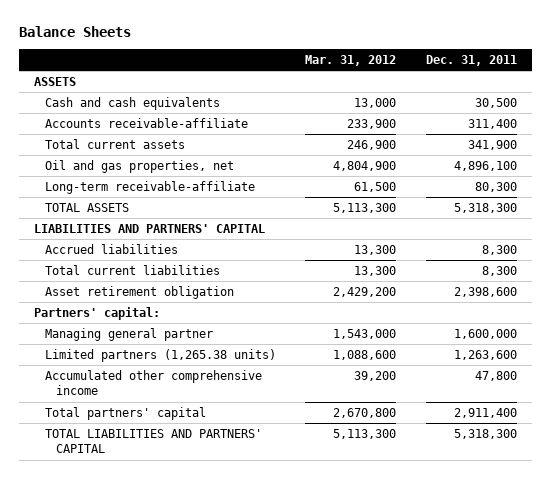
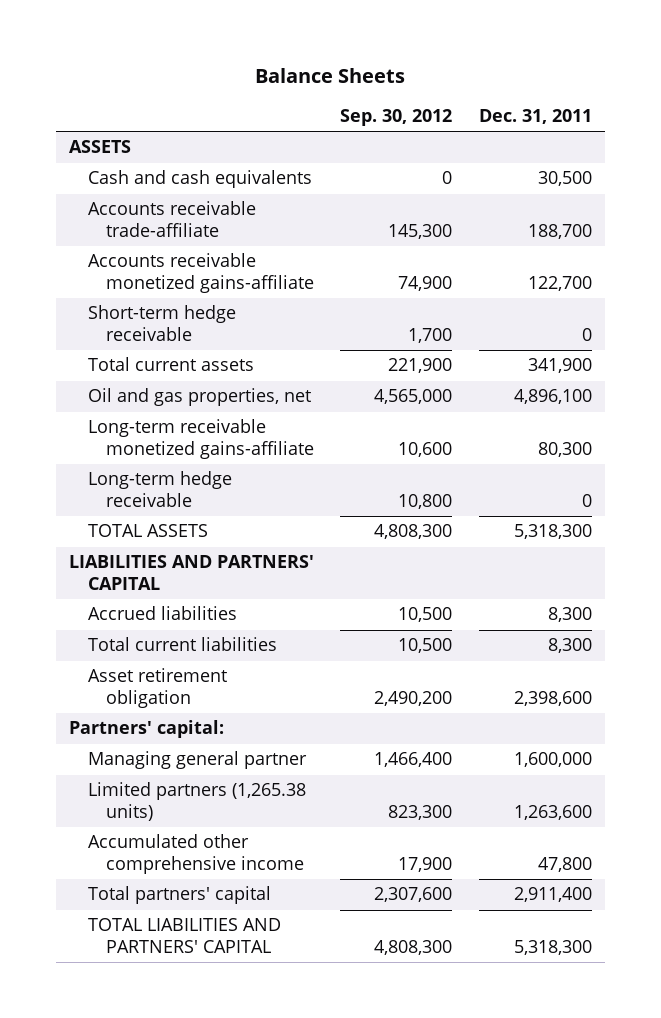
[305,55,397,67] Mar. 31, 2012 -> none
none -> [340,108,453,126] Sep. 30, 2012
[44,117,248,128] Accounts receivable-affiliate -> [87,201,256,238] Accounts receivable trade-affiliate
[468,118,518,129] 311,400 -> [527,224,592,240] 188,700
none -> [87,253,315,294] Accounts receivable monetized gains-affiliate
none -> [87,305,236,342] Short-term hedge receivable
[44,180,255,194] Long-term receivable-affiliate -> [87,419,315,460] Long-term receivable monetized gains-affiliate
none -> [87,471,232,508] Long-term hedge receivable

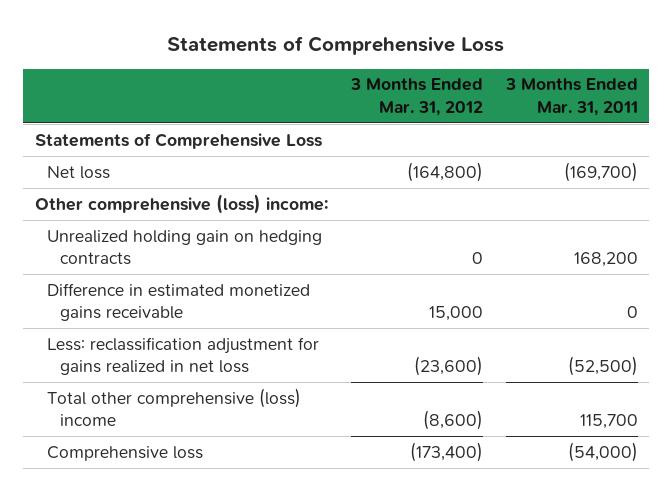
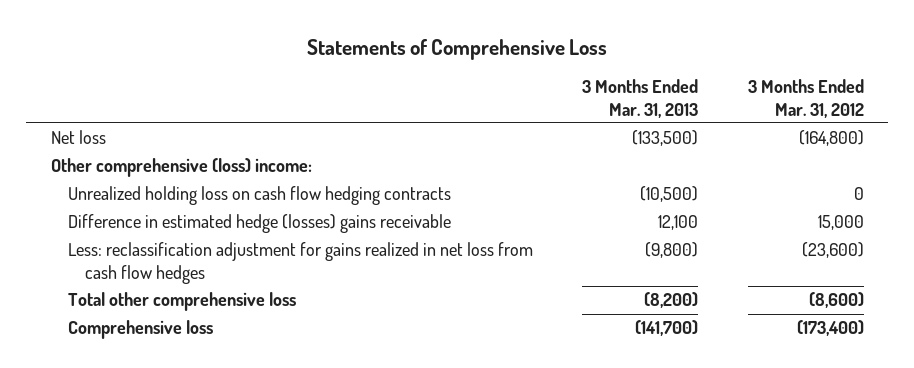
[504,78,638,116] 3 Months Ended Mar. 31, 2011 -> none
none -> [582,79,699,118] 3 Months Ended Mar. 31, 2013
[34,132,322,149] Statements of Comprehensive Loss -> none
[47,229,323,266] Unrealized holding gain on hedging contracts -> [68,186,452,206] Unrealized holding loss on cash flow hedging contracts
[47,282,311,322] Difference in estimated monetized gains receivable -> [68,214,452,234] Difference in estimated hedge (losses) gains receivable
[47,336,320,376] Less: reclassification adjustment for gains realized in net loss -> [68,242,534,284] Less: reclassification adjustment for gains realized in net loss from cash flow hedges
[47,387,302,427] Total other comprehensive (loss) income -> [68,292,297,312] Total other comprehensive loss

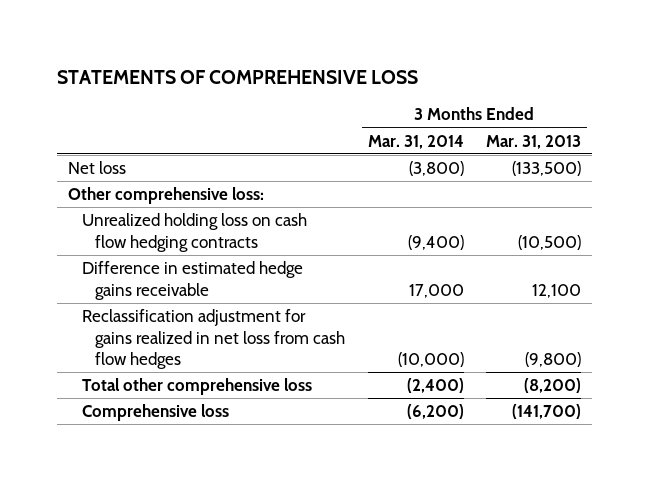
[307,38,608,60] Statements of Comprehensive Loss -> [57,69,419,84] STATEMENTS OF COMPREHENSIVE LOSS
[747,79,864,118] 3 Months Ended Mar. 31, 2012 -> none
none -> [367,134,464,149] Mar. 31, 2014
[50,158,312,178] Other comprehensive (loss) income: -> [68,187,265,205] Other comprehensive loss:
[68,214,452,234] Difference in estimated hedge (losses) gains receivable -> [81,261,303,300] Difference in estimated hedge gains receivable
[68,242,534,284] Less: reclassification adjustment for gains realized in net loss from cash flow hedges -> [81,309,346,369] Reclassification adjustment for gains realized in net loss from cash flow hedges

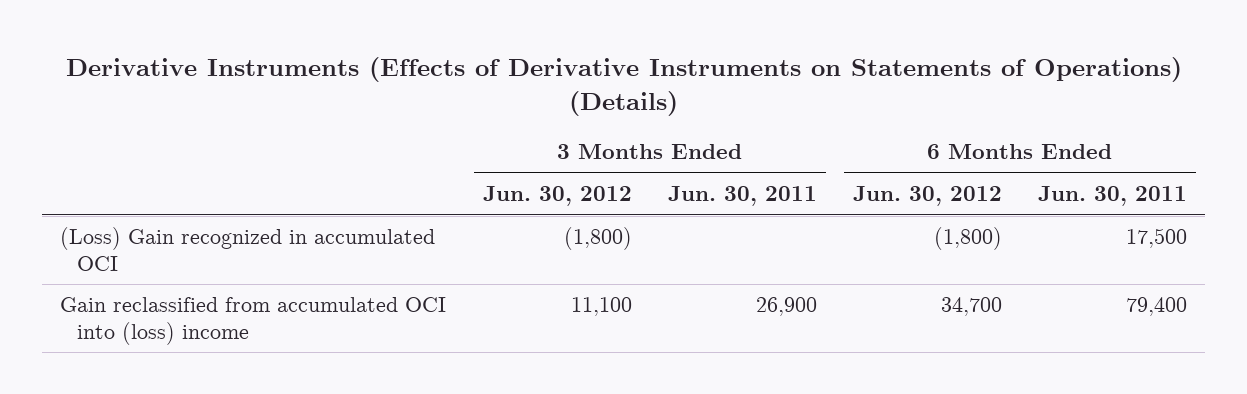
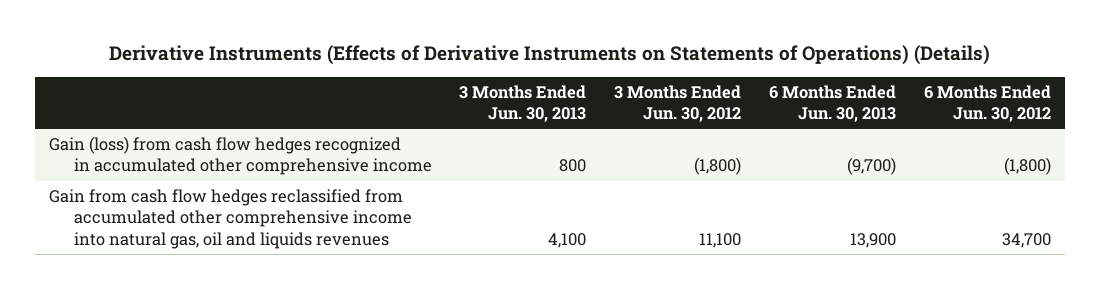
[667,186,817,207] Jun. 30, 2011 -> none
[1037,186,1187,207] Jun. 30, 2011 -> none
none -> [459,84,587,122] 3 Months Ended Jun. 30, 2013
none -> [769,84,897,122] 6 Months Ended Jun. 30, 2013
[60,227,436,271] (Loss) Gain recognized in accumulated OCI -> [48,136,432,176] Gain (loss) from cash flow hedges recognized in accumulated other comprehensive income
[60,297,447,345] Gain reclassified from accumulated OCI into (loss) income -> [48,189,412,249] Gain from cash flow hedges reclassified from accumulated other comprehensive income into natural gas, oil and liquids revenues

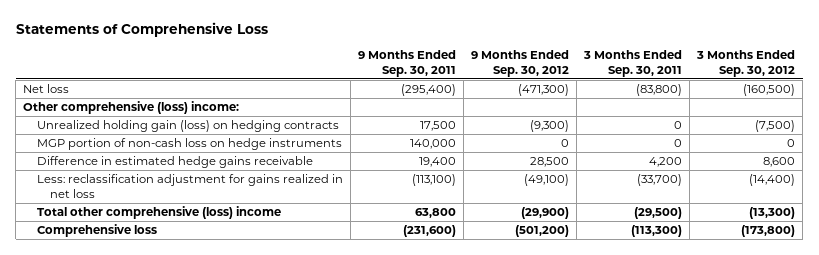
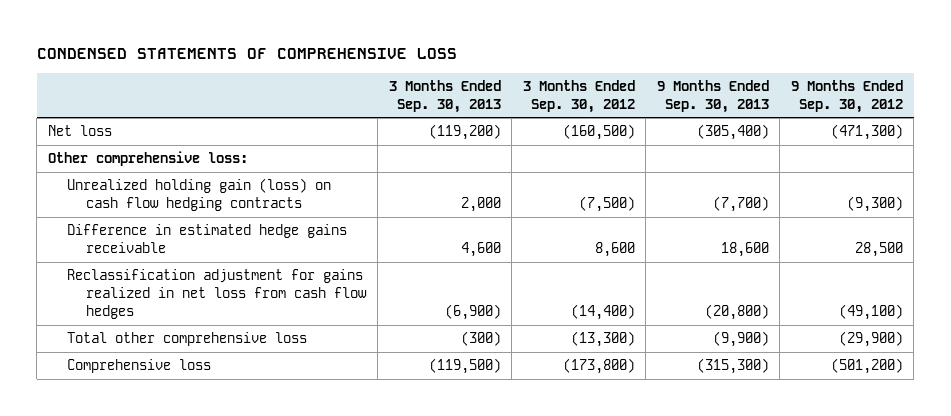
[15,21,268,37] Statements of Comprehensive Loss -> [36,47,457,59] CONDENSED STATEMENTS OF COMPREHENSIVE LOSS
[357,49,456,77] 9 Months Ended Sep. 30, 2011 -> none
[583,49,683,77] 3 Months Ended Sep. 30, 2011 -> none
none -> [388,79,501,113] 3 Months Ended Sep. 30, 2013
none -> [656,79,769,113] 9 Months Ended Sep. 30, 2013
[36,138,342,151] MGP portion of non-cash loss on hedge instruments -> none
[23,101,240,115] Other comprehensive (loss) income: -> [47,151,248,167] Other comprehensive loss:
[36,120,339,133] Unrealized holding gain (loss) on hedging contracts -> [67,178,332,212] Unrealized holding gain (loss) on cash flow hedging contracts
[36,174,343,198] Less: reclassification adjustment for gains realized in net loss -> [67,269,368,320] Reclassification adjustment for gains realized in net loss from cash flow hedges
[36,206,281,220] Total other comprehensive (loss) income -> [67,332,308,347] Total other comprehensive loss

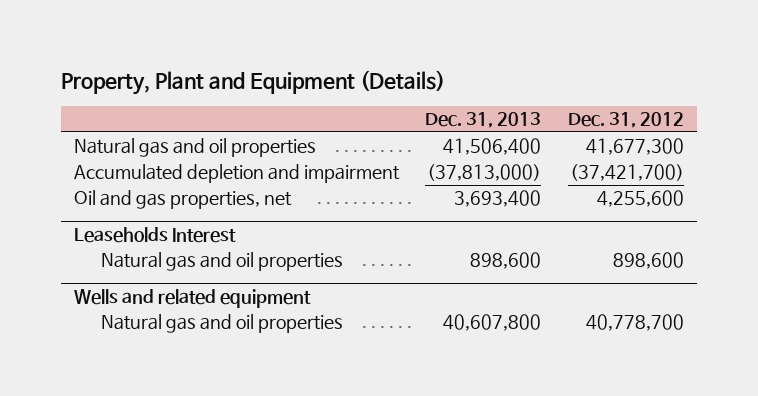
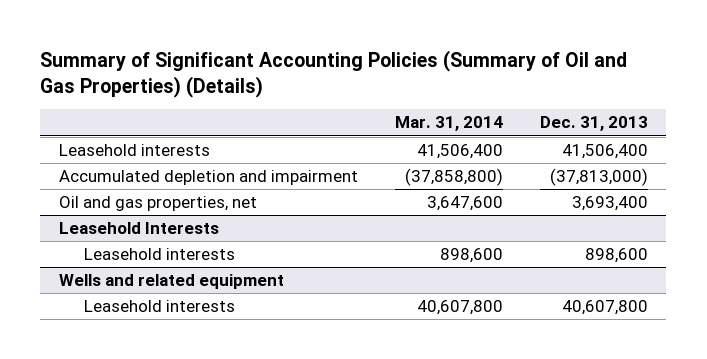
[60,70,445,96] Property, Plant and Equipment (Details) -> [40,49,628,98] Summary of Significant Accounting Policies (Summary of Oil and Gas Properties) (Details)
[567,112,684,129] Dec. 31, 2012 -> none
none -> [394,116,503,132] Mar. 31, 2014
[74,138,317,158] Natural gas and oil properties -> [58,144,210,157] Leasehold interests
[74,226,237,243] Leaseholds Interest -> [58,222,219,235] Leasehold Interests
[100,252,343,272] Natural gas and oil properties -> [84,248,236,261] Leasehold interests
[100,314,343,334] Natural gas and oil properties -> [84,300,236,313] Leasehold interests

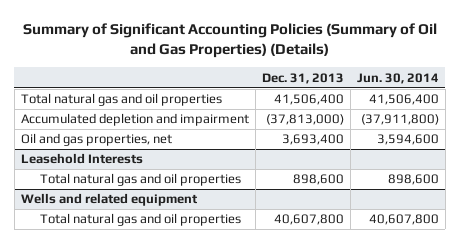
[394,116,503,132] Mar. 31, 2014 -> none
none -> [356,72,439,84] Jun. 30, 2014
[58,144,210,157] Leasehold interests -> [20,93,222,107] Total natural gas and oil properties
[84,248,236,261] Leasehold interests -> [40,173,242,187] Total natural gas and oil properties
[84,300,236,313] Leasehold interests -> [40,213,242,227] Total natural gas and oil properties

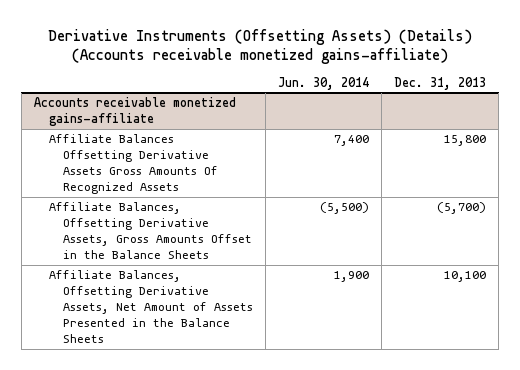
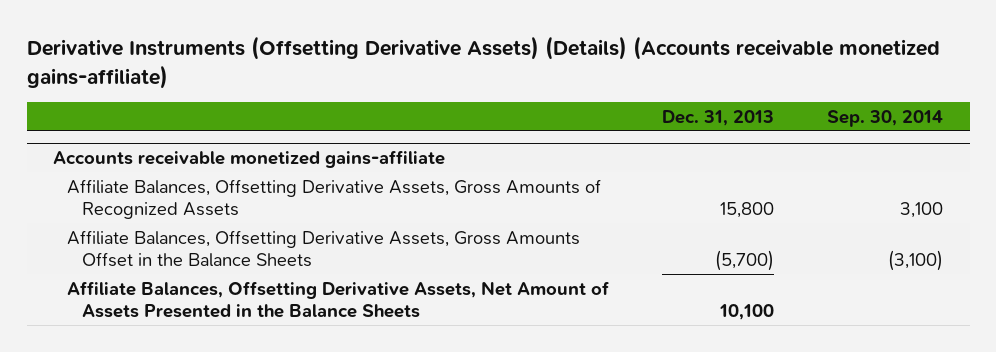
[47,28,472,65] Derivative Instruments (Offsetting Assets) (Details) (Accounts receivable monetized gains-affiliate) -> [26,36,940,89] Derivative Instruments (Offsetting Derivative Assets) (Details) (Accounts receivable monetized gains-affiliate)
[278,76,370,90] Jun. 30, 2014 -> none
none -> [827,109,944,127] Sep. 30, 2014
[48,134,219,195] Affiliate Balances Offsetting Derivative Assets Gross Amounts Of Recognized Assets -> [67,178,602,219] Affiliate Balances, Offsetting Derivative Assets, Gross Amounts of Recognized Assets

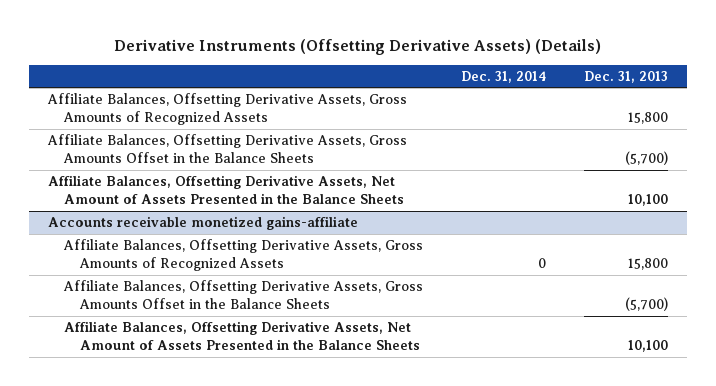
[26,36,940,89] Derivative Instruments (Offsetting Derivative Assets) (Details) (Accounts receivable monetized gains-affiliate) -> [114,38,602,55] Derivative Instruments (Offsetting Derivative Assets) (Details)
[827,109,944,127] Sep. 30, 2014 -> none
none -> [460,70,546,83] Dec. 31, 2014
none -> [47,93,408,126] Affiliate Balances, Offsetting Derivative Assets, Gross Amounts of Recognized Assets
none -> [47,134,408,164] Affiliate Balances, Offsetting Derivative Assets, Gross Amounts Offset in the Balance Sheets
none -> [48,175,405,205] Affiliate Balances, Offsetting Derivative Assets, Net Amount of Assets Presented in the Balance Sheets

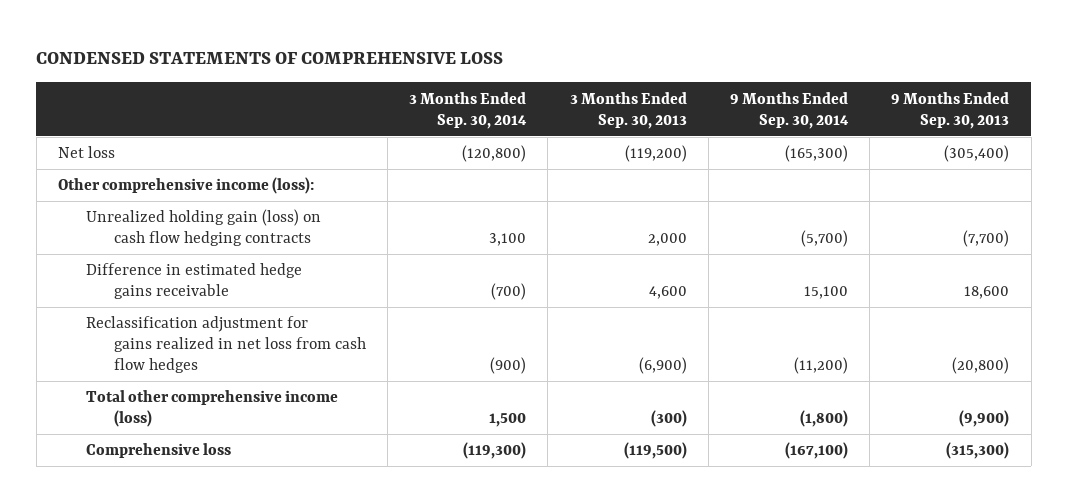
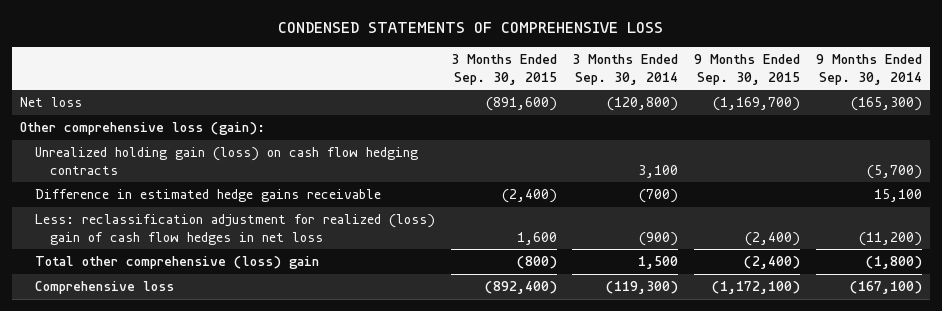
[569,91,687,129] 3 Months Ended Sep. 30, 2013 -> none
[891,91,1010,129] 9 Months Ended Sep. 30, 2013 -> none
none -> [450,54,557,85] 3 Months Ended Sep. 30, 2015
none -> [694,54,801,85] 9 Months Ended Sep. 30, 2015
[58,177,315,195] Other comprehensive income (loss): -> [19,122,265,136] Other comprehensive loss (gain):
[86,316,366,374] Reclassification adjustment for gains realized in net loss from cash flow hedges -> [34,214,435,245] Less: reclassification adjustment for realized (loss) gain of cash flow hedges in net loss
[86,390,339,428] Total other comprehensive income (loss) -> [34,256,319,270] Total other comprehensive (loss) gain

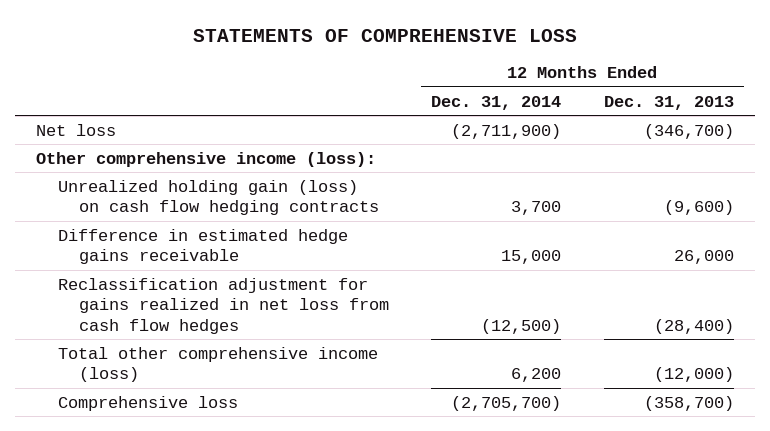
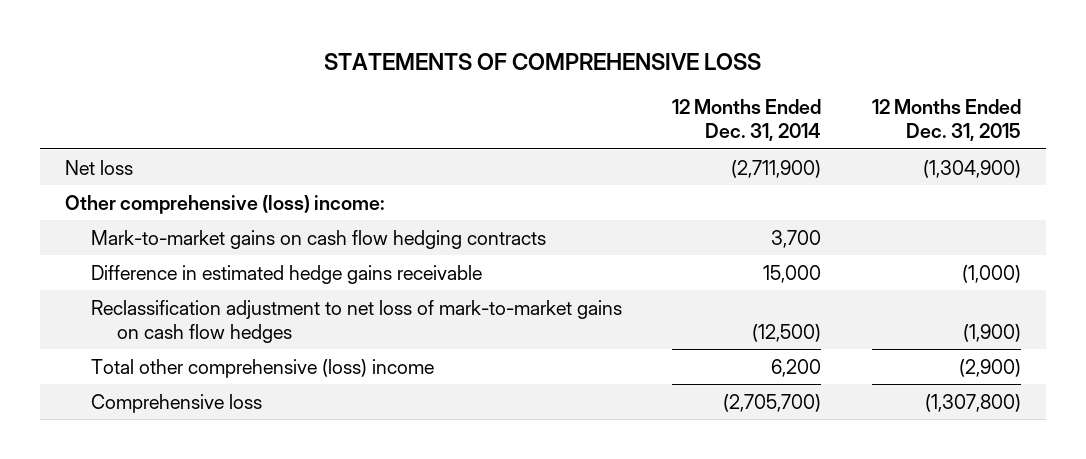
[603,95,734,110] Dec. 31, 2013 -> none
none -> [871,98,1021,142] 12 Months Ended Dec. 31, 2015
[36,151,377,167] Other comprehensive income (loss): -> [65,194,386,214] Other comprehensive (loss) income:
[57,179,379,216] Unrealized holding gain (loss) on cash flow hedging contracts -> [90,229,546,249] Mark-to-market gains on cash flow hedging contracts
[57,277,389,334] Reclassification adjustment for gains realized in net loss from cash flow hedges -> [90,299,622,343] Reclassification adjustment to net loss of mark-to-market gains on cash flow hedges
[57,346,378,383] Total other comprehensive income (loss) -> [90,358,434,378] Total other comprehensive (loss) income

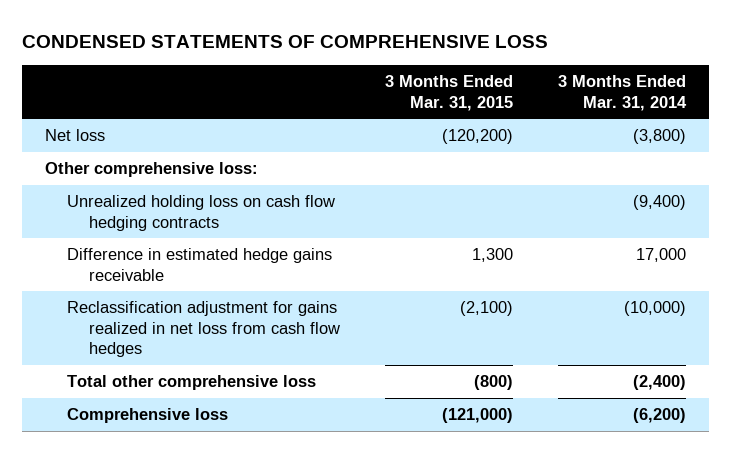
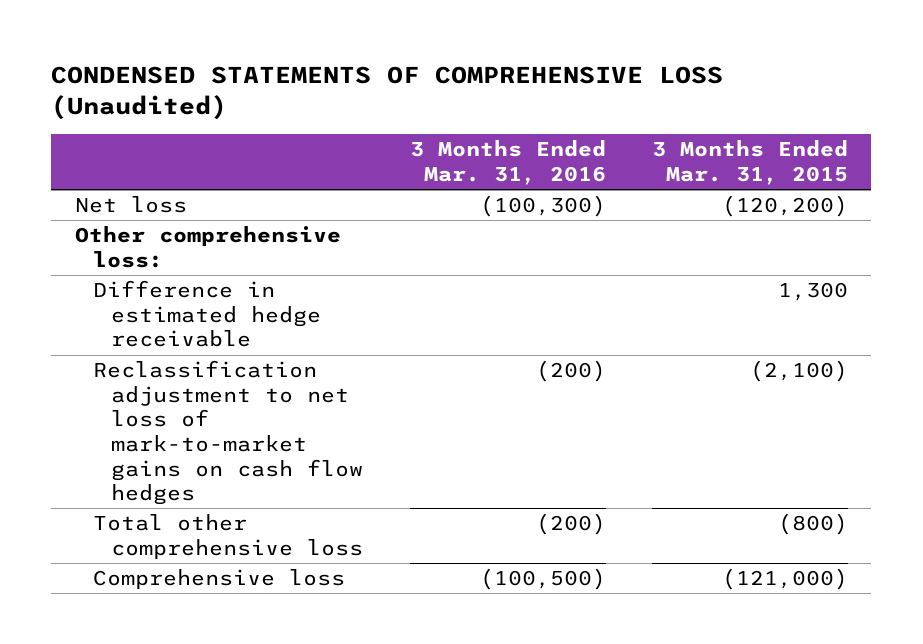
[22,35,549,49] CONDENSED STATEMENTS OF COMPREHENSIVE LOSS -> [51,65,724,120] CONDENSED STATEMENTS OF COMPREHENSIVE LOSS (Unaudited)
[558,75,688,111] 3 Months Ended Mar. 31, 2014 -> none
none -> [409,140,606,185] 3 Months Ended Mar. 31, 2016
[66,195,335,231] Unrealized holding loss on cash flow hedging contracts -> none
[66,248,332,281] Difference in estimated hedge gains receivable -> [92,280,322,348] Difference in estimated hedge receivable
[66,301,340,358] Reclassification adjustment for gains realized in net loss from cash flow hedges -> [92,360,364,506] Reclassification adjustment to net loss of mark-to-market gains on cash flow hedges

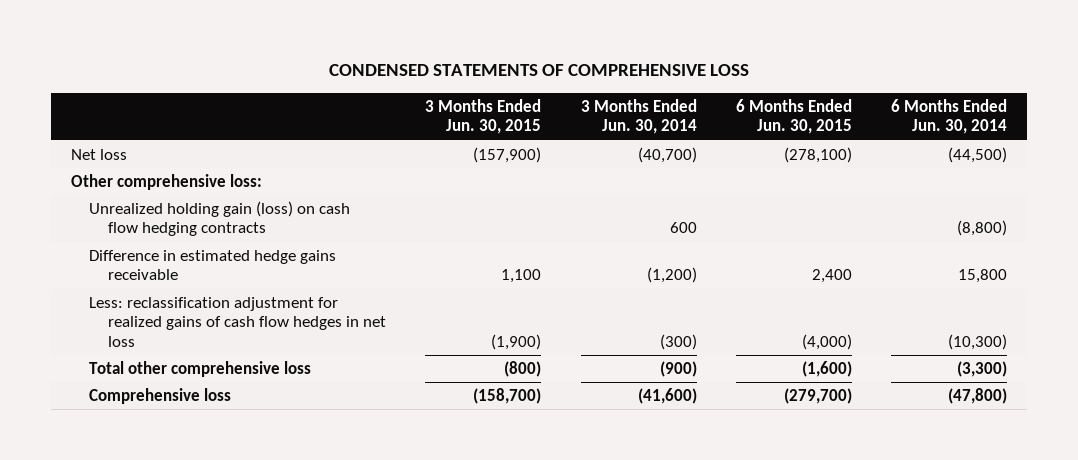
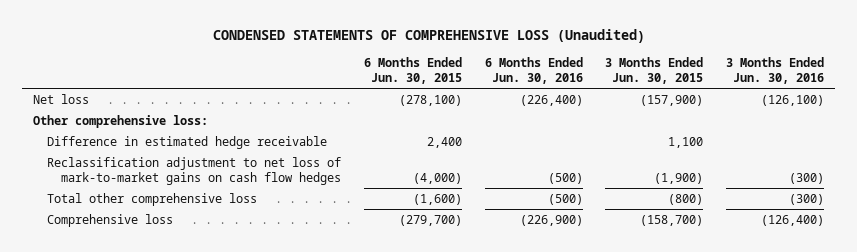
[328,64,749,77] CONDENSED STATEMENTS OF COMPREHENSIVE LOSS -> [212,29,645,44] CONDENSED STATEMENTS OF COMPREHENSIVE LOSS (Unaudited)
[580,98,697,135] 3 Months Ended Jun. 30, 2014 -> none
[891,98,1008,135] 6 Months Ended Jun. 30, 2014 -> none
none -> [484,56,583,84] 6 Months Ended Jun. 30, 2016
none -> [726,56,825,84] 3 Months Ended Jun. 30, 2016
[89,201,351,237] Unrealized holding gain (loss) on cash flow hedging contracts -> none
[89,250,337,281] Difference in estimated hedge gains receivable -> [47,135,328,149] Difference in estimated hedge receivable
[89,297,386,347] Less: reclassification adjustment for realized gains of cash flow hedges in net loss -> [47,156,342,185] Reclassification adjustment to net loss of mark-to-market gains on cash flow hedges

